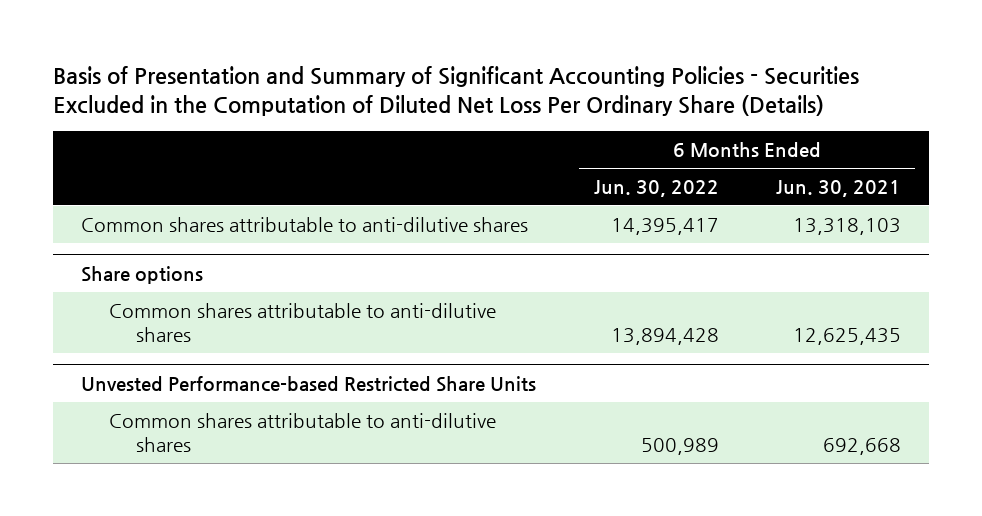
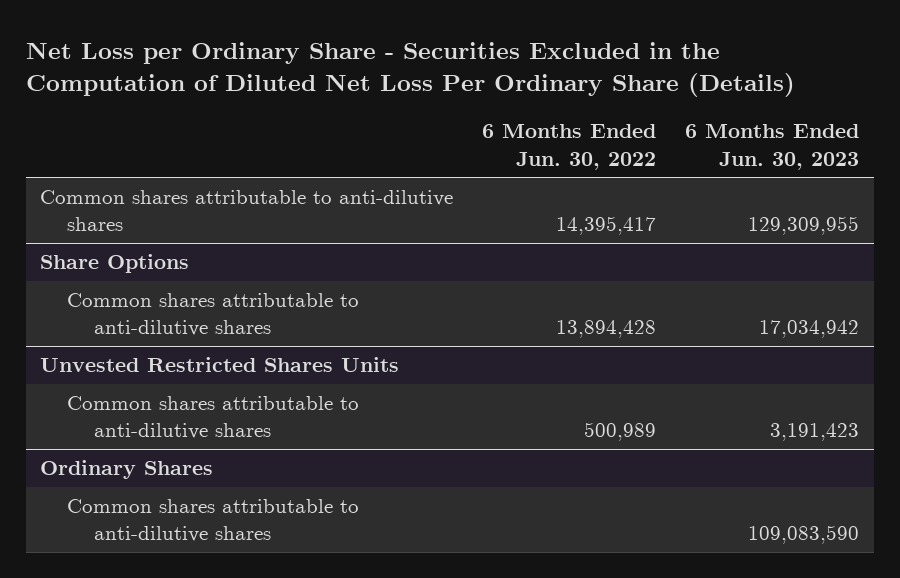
[52,65,859,117] Basis of Presentation and Summary of Significant Accounting Policies - Securities Excluded in the Computation of Diluted Net Loss Per Ordinary Share (Details) -> [25,41,795,98] Net Loss per Ordinary Share - Securities Excluded in the Computation of Diluted Net Loss Per Ordinary Share (Details)
[775,180,901,198] Jun. 30, 2021 -> none
none -> [685,124,860,170] 6 Months Ended Jun. 30, 2023
[81,265,204,284] Share options -> [40,254,190,274] Share Options
[81,375,537,392] Unvested Performance-based Restricted Share Units -> [40,357,400,373] Unvested Restricted Shares Units
none -> [40,460,214,480] Ordinary Shares
none -> [67,499,360,543] Common shares attributable to anti-dilutive shares

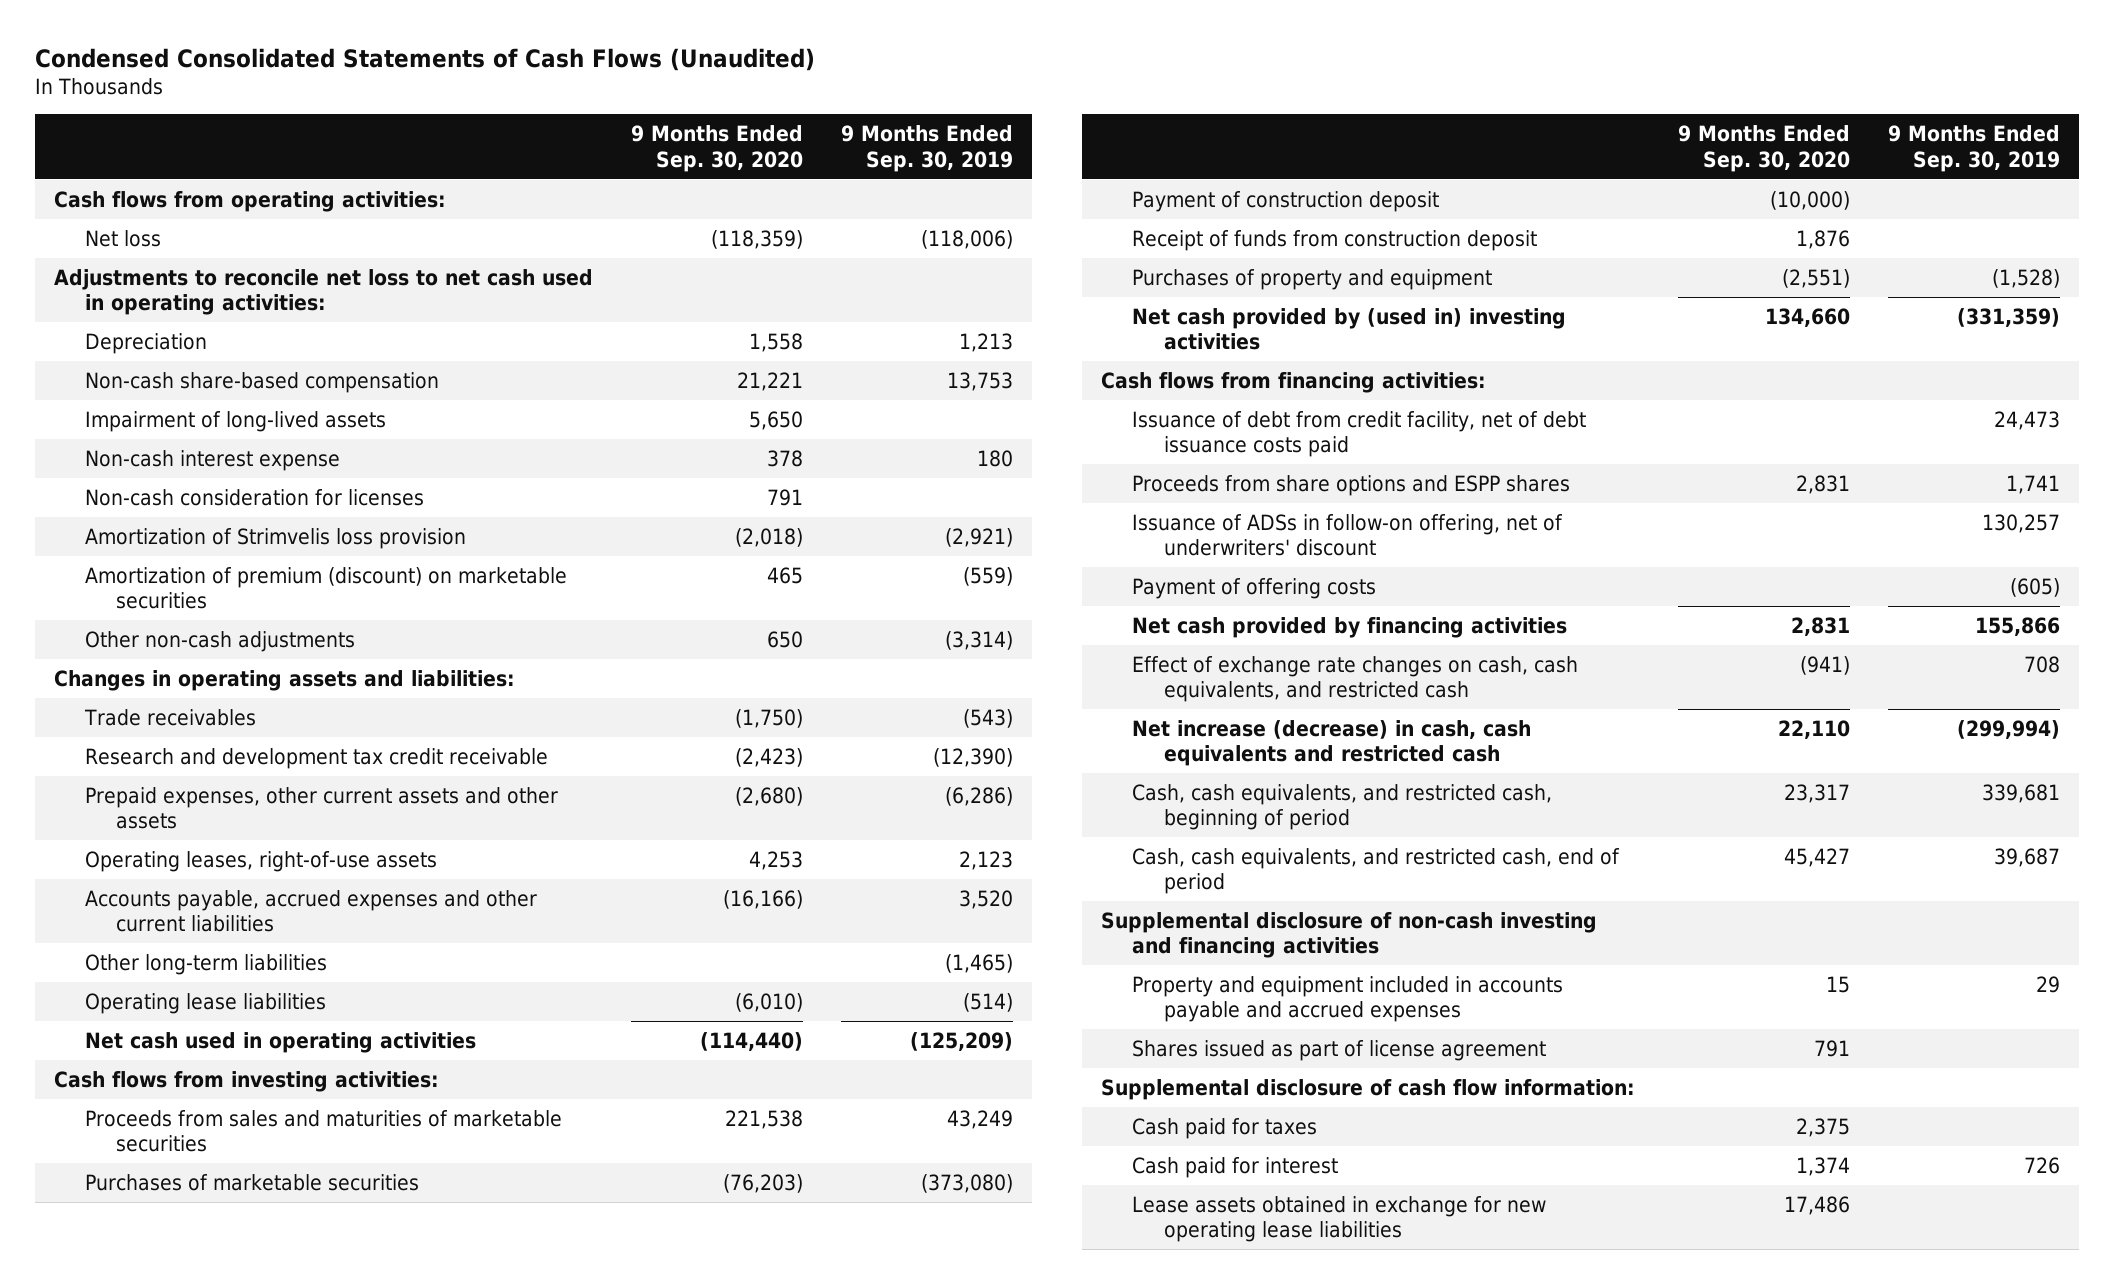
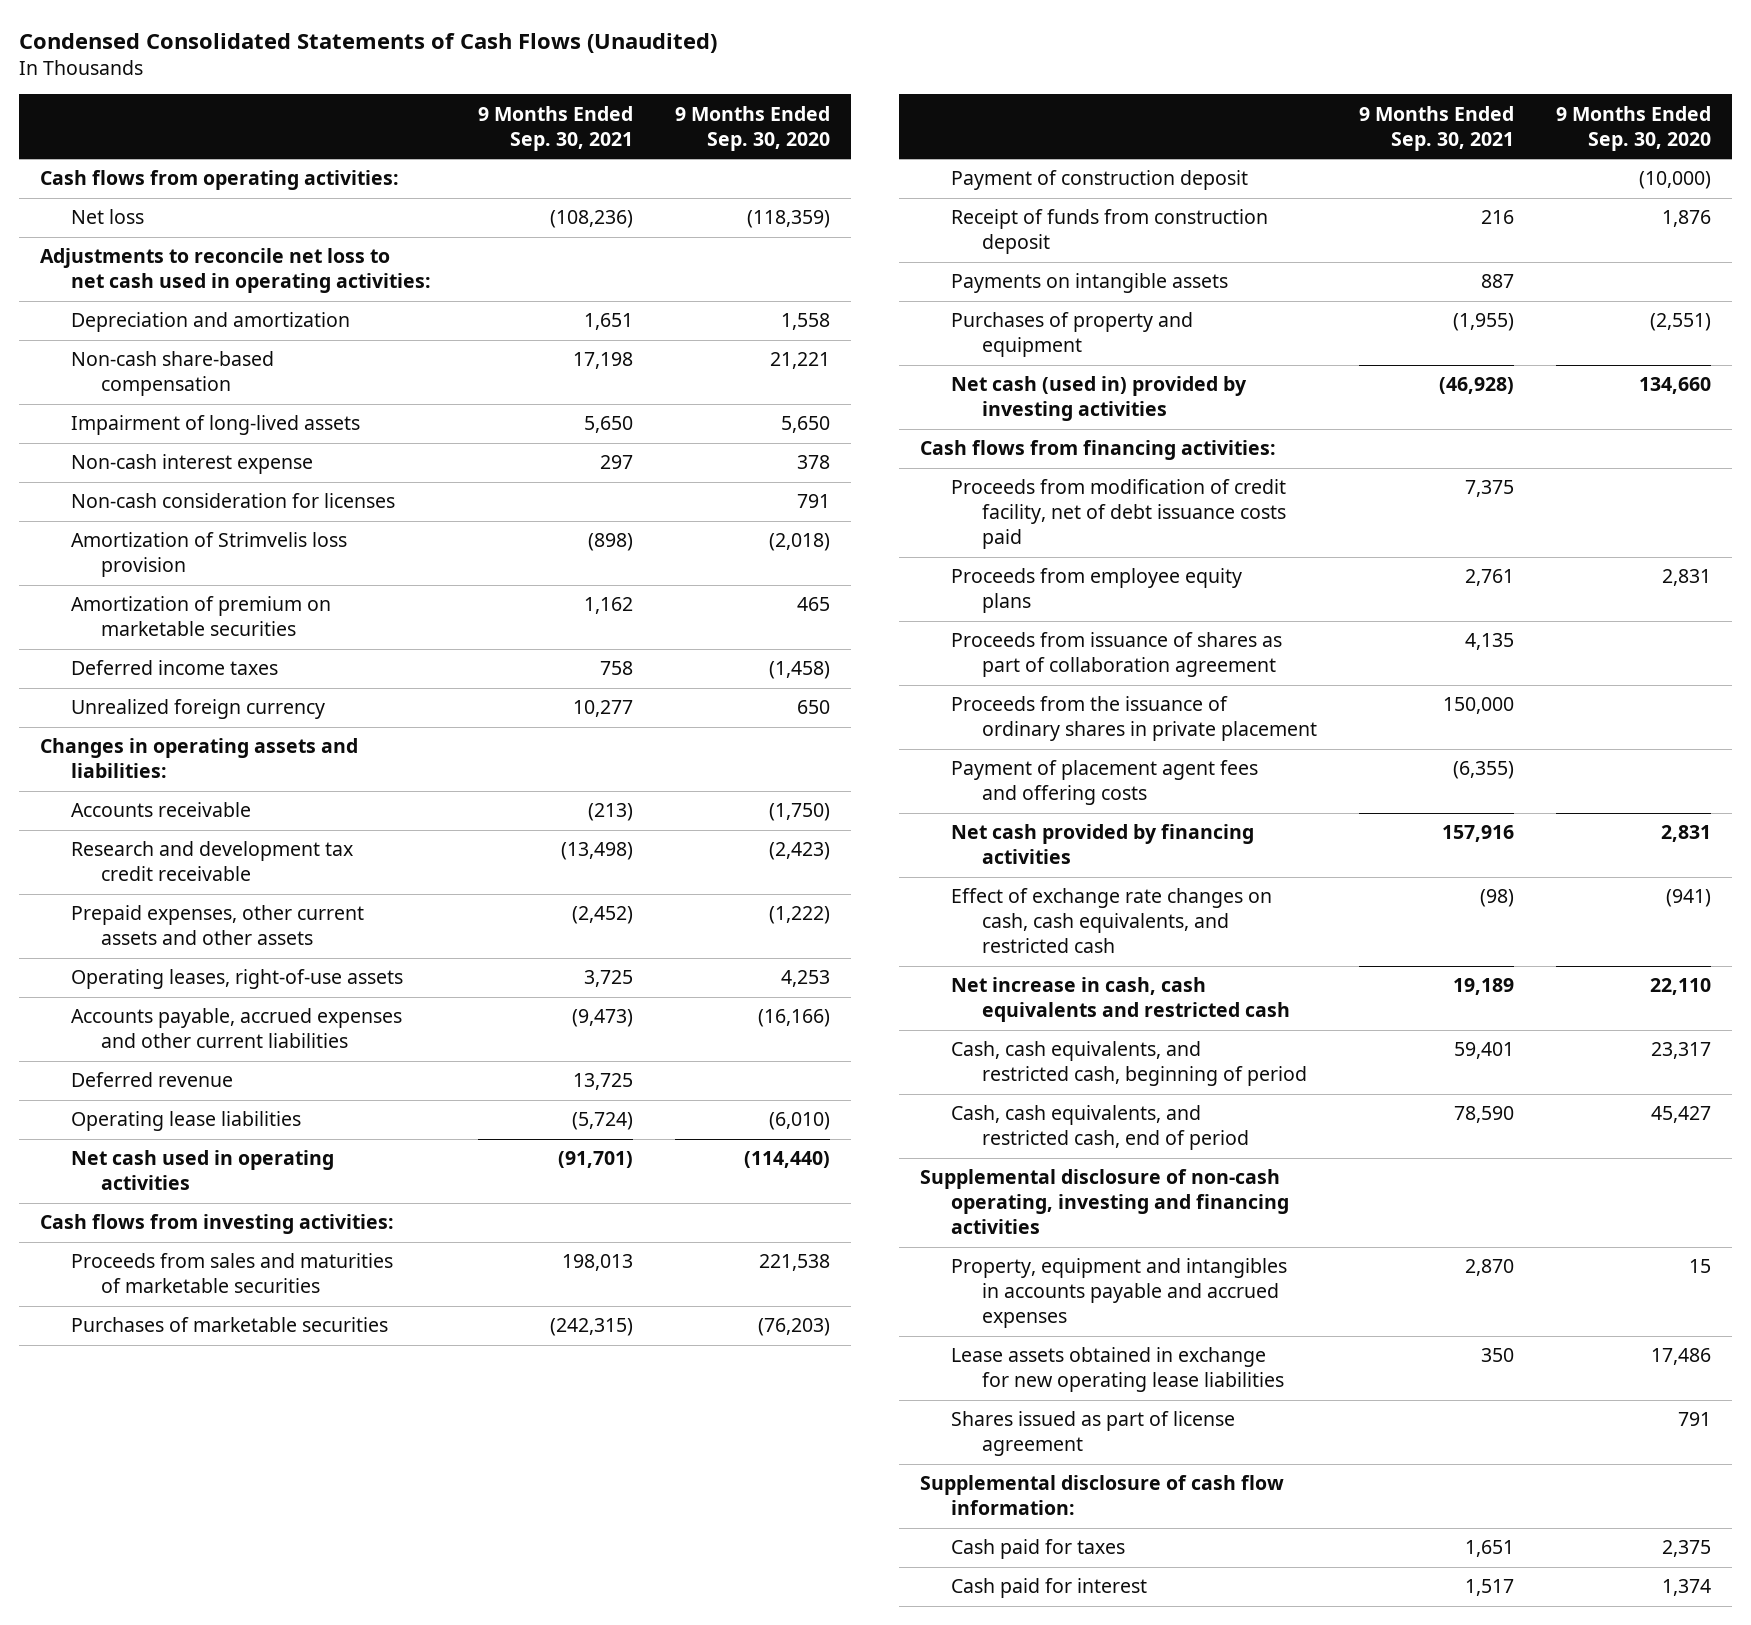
[840,125,1013,172] 9 Months Ended Sep. 30, 2019 -> none
none -> [478,105,634,151] 9 Months Ended Sep. 30, 2021
[85,332,208,354] Depreciation -> [70,312,350,333] Depreciation and amortization
[85,630,356,652] Other non-cash adjustments -> none
[85,566,568,610] Amortization of premium (discount) on marketable securities -> [70,596,331,637] Amortization of premium on marketable securities
none -> [70,660,278,676] Deferred income taxes
none -> [70,699,325,720] Unrealized foreign currency
[84,708,257,726] Trade receivables -> [70,802,251,818] Accounts receivable
[734,786,803,806] (2,680) -> [769,906,831,925] (1,222)
[85,953,328,975] Other long-term liabilities -> none
none -> [70,1072,233,1088] Deferred revenue
none -> [951,273,1229,294] Payments on intangible assets
[1132,307,1567,351] Net cash provided by (used in) investing activities -> [951,376,1248,422] Net cash (used in) provided by investing activities
[1132,513,1564,557] Issuance of ADSs in follow-on offering, net of underwriters' discount -> none
[1132,410,1587,458] Issuance of debt from credit facility, net of debt issuance costs paid -> [951,479,1287,550] Proceeds from modification of credit facility, net of debt issuance costs paid
[1132,474,1571,496] Proceeds from share options and ESPP shares -> [951,568,1243,614] Proceeds from employee equity plans
none -> [951,632,1283,678] Proceeds from issuance of shares as part of collaboration agreement
none -> [951,696,1317,742] Proceeds from the issuance of ordinary shares in private placement
[1132,577,1377,599] Payment of offering costs -> [951,760,1259,806] Payment of placement agent fees and offering costs
[1132,719,1532,767] Net increase (decrease) in cash, cash equivalents and restricted cash -> [951,977,1290,1023] Net increase in cash, cash equivalents and restricted cash
[1101,911,1598,959] Supplemental disclosure of non-cash investing and financing activities -> [920,1169,1290,1235] Supplemental disclosure of non-cash operating, investing and financing activities
[1132,975,1564,1023] Property and equipment included in accounts payable and accrued expenses -> [951,1258,1288,1329] Property, equipment and intangibles in accounts payable and accrued expenses
[1132,1195,1547,1243] Lease assets obtained in exchange for new operating lease liabilities -> [951,1347,1284,1393] Lease assets obtained in exchange for new operating lease liabilities

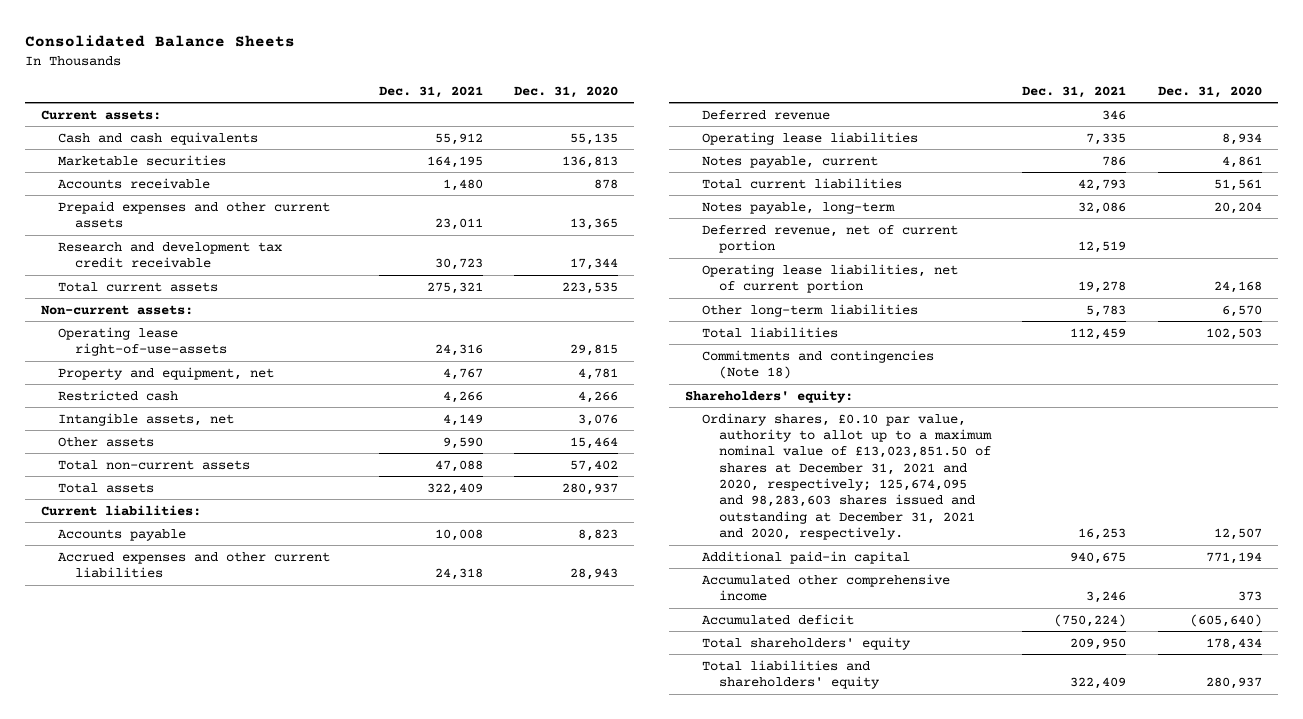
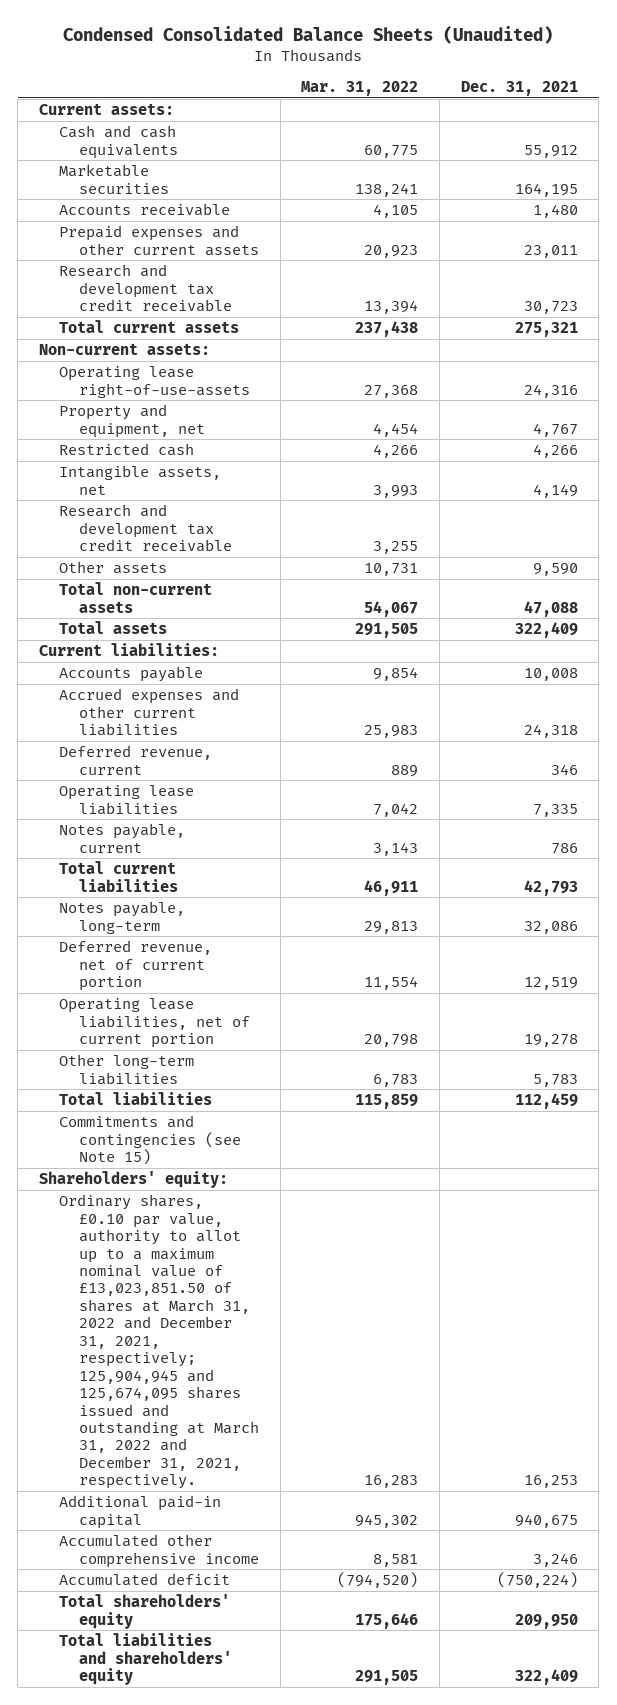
[24,35,295,48] Consolidated Balance Sheets -> [63,25,554,44] Condensed Consolidated Balance Sheets (Unaudited)
[514,85,619,98] Dec. 31, 2020 -> none
none -> [301,80,419,96] Mar. 31, 2022
none -> [58,504,232,553] Research and development tax credit receivable
[701,109,830,120] Deferred revenue -> [58,745,212,775] Deferred revenue, current
[701,349,934,380] Commitments and contingencies (Note 18) -> [58,1115,241,1166] Commitments and contingencies (see Note 15)
[701,412,992,540] Ordinary shares, £0.10 par value, authority to allot up to a maximum nominal value of £13,023,851.50 of shares at December 31, 2021 and 2020, respectively; 125,674,095 and 98,283,603 shares issued and outstanding at December 31, 2021 and 2020, respectively. -> [58,1194,259,1490] Ordinary shares, £0.10 par value, authority to allot up to a maximum nominal value of £13,023,851.50 of shares at March 31, 2022 and December 31, 2021, respectively; 125,904,945 and 125,674,095 shares issued and outstanding at March 31, 2022 and December 31, 2021, respectively.

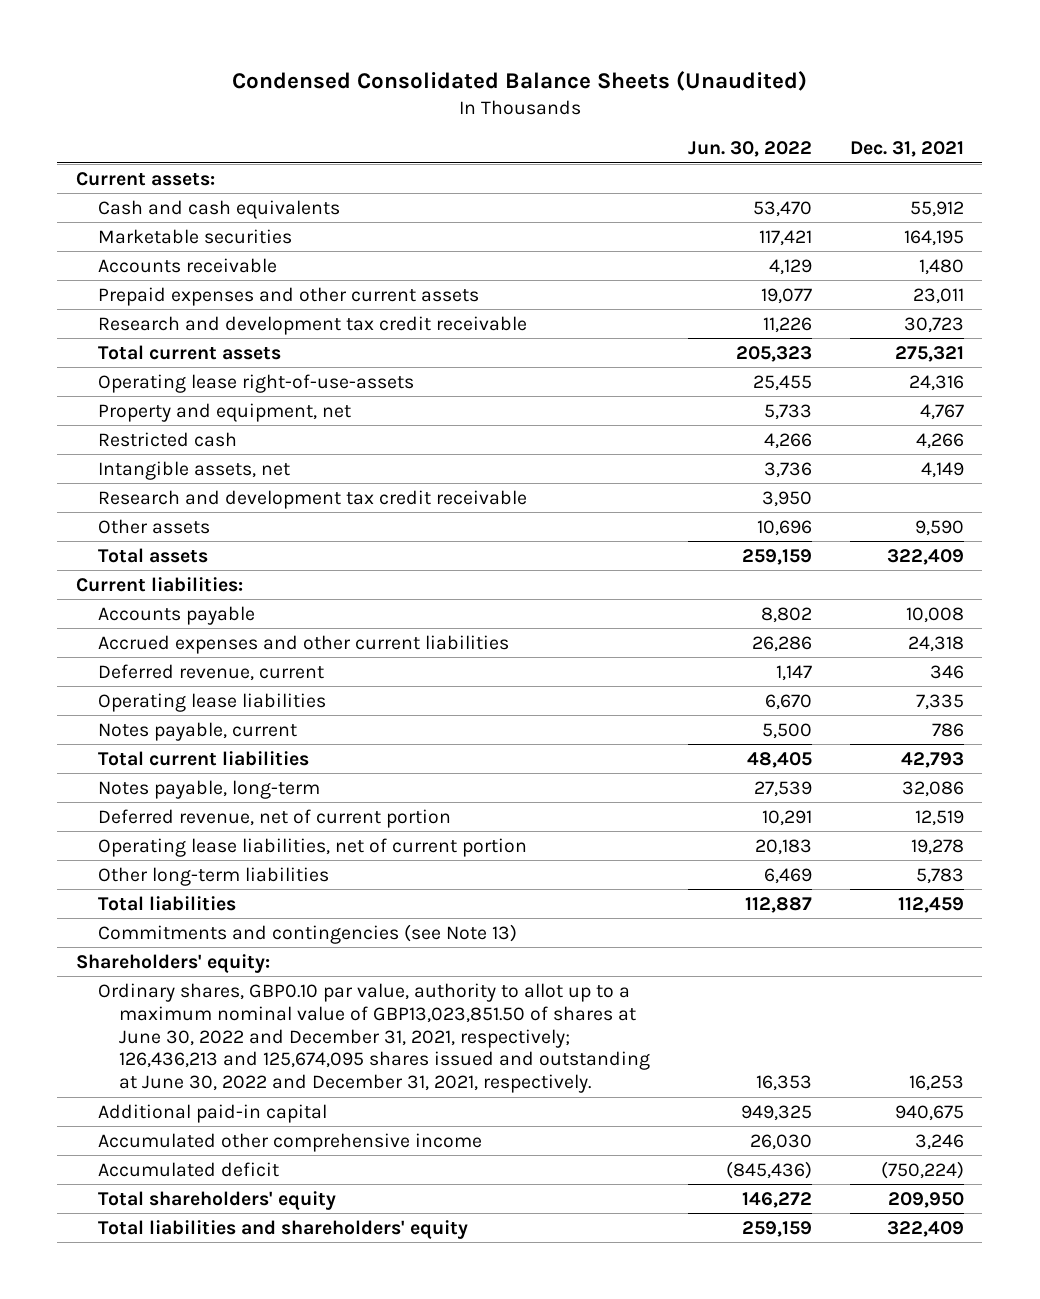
[301,80,419,96] Mar. 31, 2022 -> none
none -> [688,141,813,158] Jun. 30, 2022
[38,343,210,356] Non-current assets: -> none
[58,582,212,613] Total non-current assets -> none
[58,1115,241,1166] Commitments and contingencies (see Note 15) -> [97,923,517,944] Commitments and contingencies (see Note 13)
[58,1194,259,1490] Ordinary shares, £0.10 par value, authority to allot up to a maximum nominal value of £13,023,851.50 of shares at March 31, 2022 and December 31, 2021, respectively; 125,904,945 and 125,674,095 shares issued and outstanding at March 31, 2022 and December 31, 2021, respectively. -> [97,982,651,1094] Ordinary shares, GBP0.10 par value, authority to allot up to a maximum nominal value of GBP13,023,851.50 of shares at June 30, 2022 and December 31, 2021, respectively; 126,436,213 and 125,674,095 shares issued and outstanding at June 30, 2022 and December 31, 2021, respectively.

